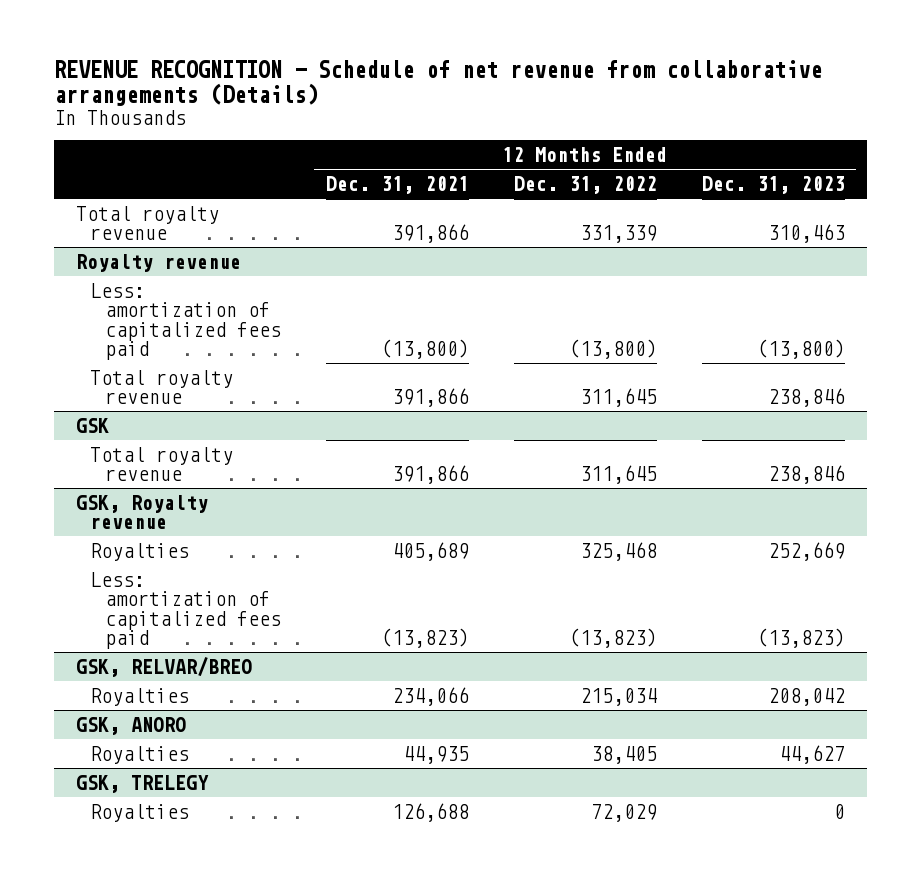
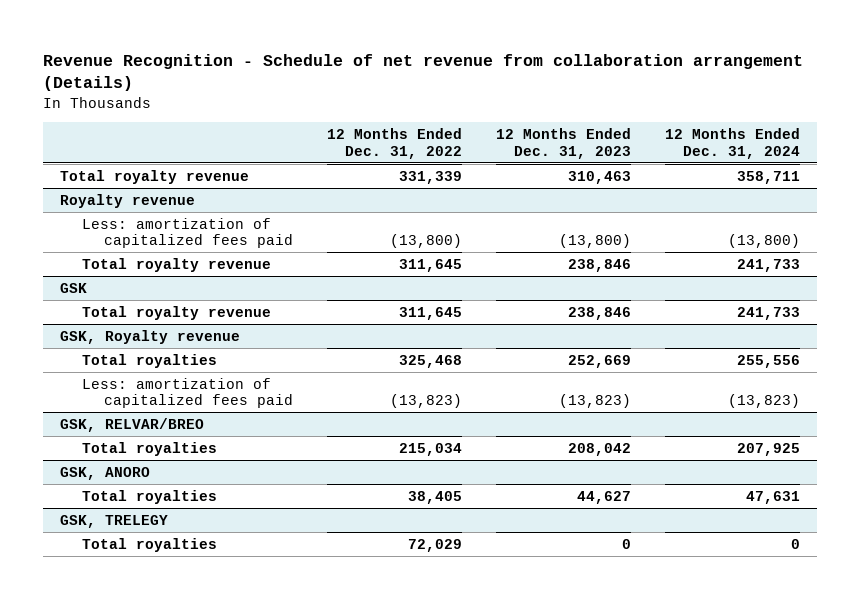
[53,60,822,107] REVENUE RECOGNITION - Schedule of net revenue from collaborative arrangements (Details) -> [43,53,804,92] Revenue Recognition - Schedule of net revenue from collaboration arrangement (Details)
[325,176,469,195] Dec. 31, 2021 -> none
none -> [665,127,801,159] 12 Months Ended Dec. 31, 2024
[90,542,190,561] Royalties -> [82,353,218,368] Total royalties
[90,687,190,706] Royalties -> [82,441,218,456] Total royalties
[90,745,190,764] Royalties -> [82,489,218,504] Total royalties
[90,803,190,822] Royalties -> [82,537,218,552] Total royalties

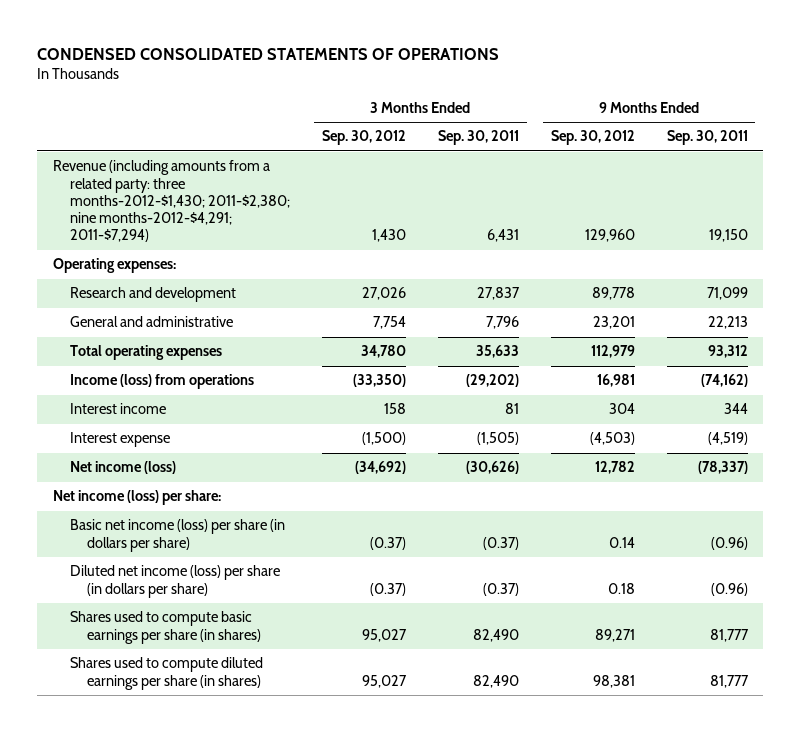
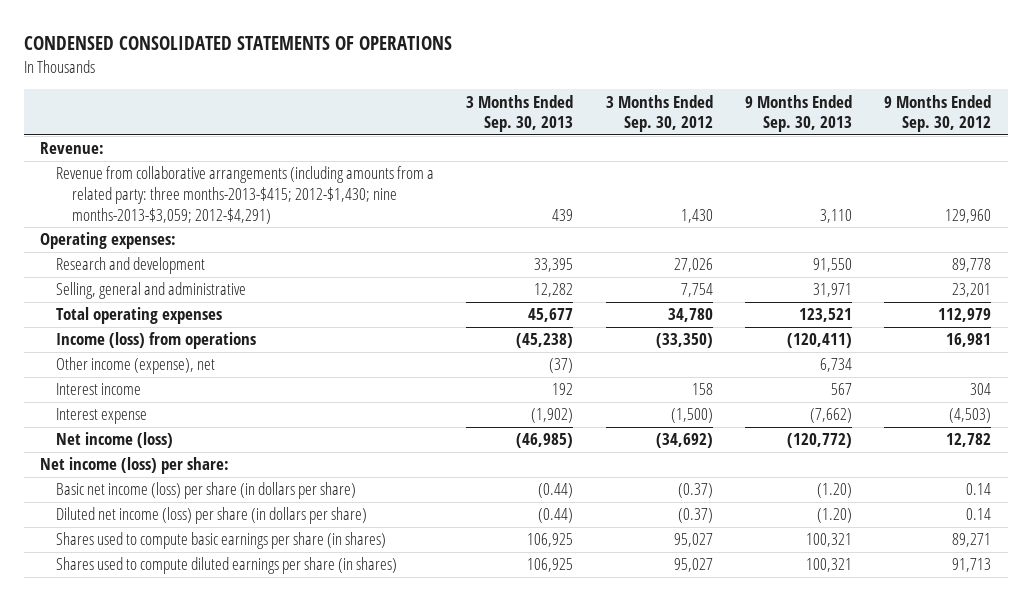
[437,130,519,146] Sep. 30, 2011 -> none
[666,130,748,146] Sep. 30, 2011 -> none
none -> [466,94,574,133] 3 Months Ended Sep. 30, 2013
none -> [745,94,853,133] 9 Months Ended Sep. 30, 2013
none -> [40,142,105,155] Revenue:
[53,160,291,243] Revenue (including amounts from a related party: three months-2012-$1,430; 2011-$2,380; nine months-2012-$4,291; 2011-$7,294) -> [55,166,434,224] Revenue from collaborative arrangements (including amounts from a related party: three months-2013-$415; 2012-$1,430; nine months-2013-$3,059; 2012-$4,291)
[70,316,234,328] General and administrative -> [55,282,246,300] Selling, general and administrative
none -> [55,357,215,375] Other income (expense), net
[607,582,635,594] 0.18 -> [966,508,992,521] 0.14
[592,674,635,688] 98,381 -> [952,558,992,573] 91,713

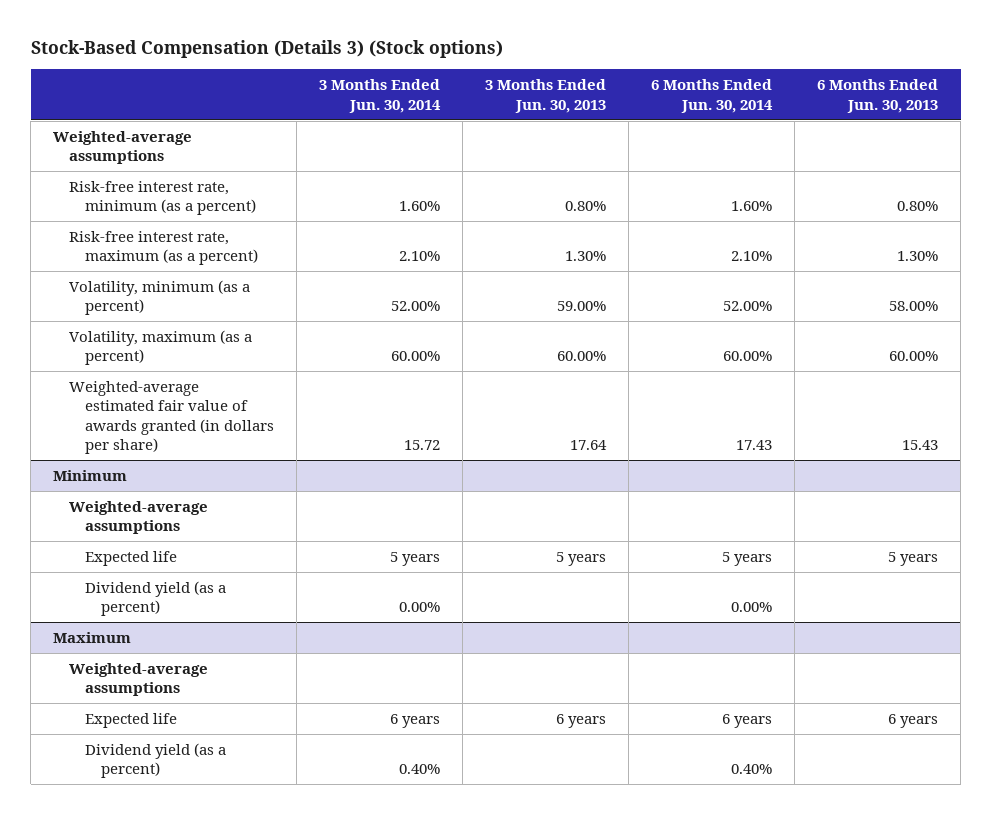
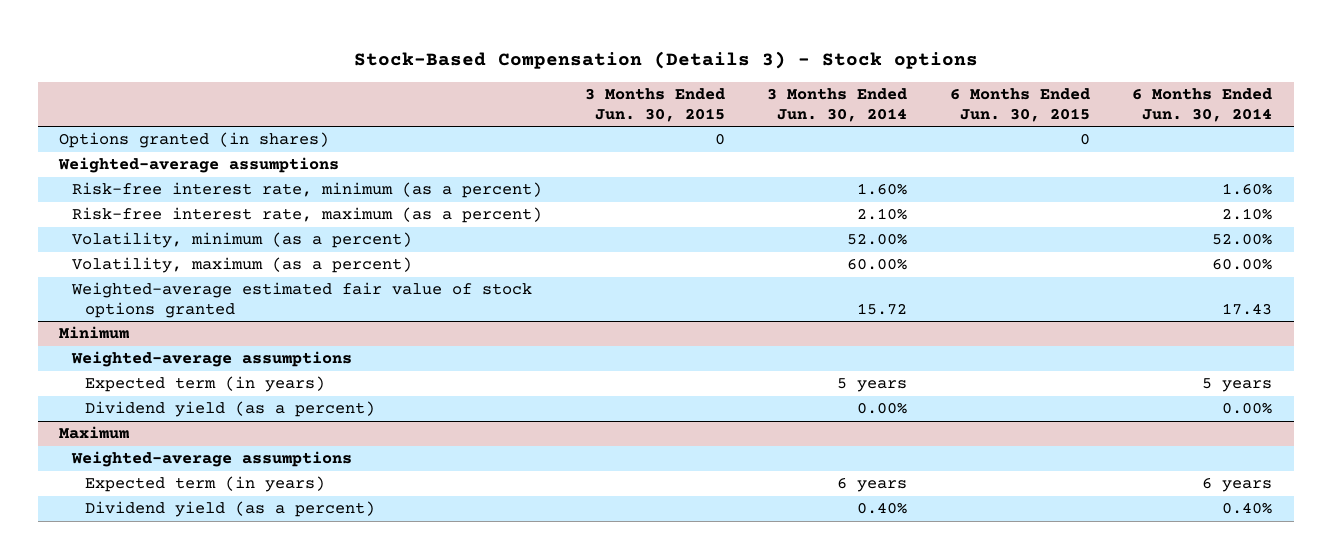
[30,40,503,59] Stock-Based Compensation (Details 3) (Stock options) -> [353,50,978,69] Stock-Based Compensation (Details 3) - Stock options
[485,79,607,113] 3 Months Ended Jun. 30, 2013 -> none
[817,79,939,113] 6 Months Ended Jun. 30, 2013 -> none
none -> [584,87,725,122] 3 Months Ended Jun. 30, 2015
none -> [949,87,1090,122] 6 Months Ended Jun. 30, 2015
none -> [59,132,330,149] Options granted (in shares)
[69,381,275,454] Weighted-average estimated fair value of awards granted (in dollars per share) -> [71,282,533,319] Weighted-average estimated fair value of stock options granted
[85,551,178,567] Expected life -> [84,376,325,393] Expected term (in years)
[85,713,178,729] Expected life -> [84,476,325,493] Expected term (in years)

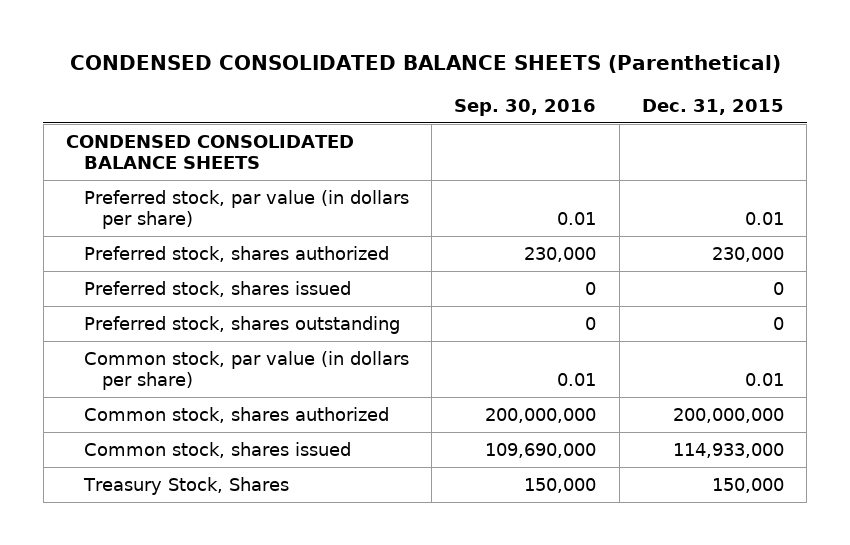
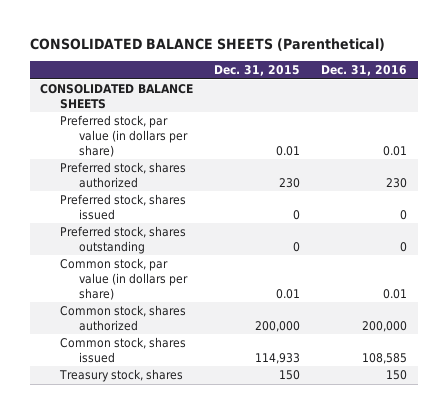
[69,55,781,74] CONDENSED CONSOLIDATED BALANCE SHEETS (Parenthetical) -> [30,37,386,51] CONSOLIDATED BALANCE SHEETS (Parenthetical)
[454,98,597,116] Sep. 30, 2016 -> none
none -> [321,65,408,77] Dec. 31, 2016
[66,134,355,170] CONDENSED CONSOLIDATED BALANCE SHEETS -> [40,84,194,109] CONSOLIDATED BALANCE SHEETS
[711,246,784,262] 230,000 -> [279,177,301,188] 230
[672,407,784,423] 200,000,000 -> [255,320,301,332] 200,000
[672,442,784,458] 114,933,000 -> [255,352,301,364] 114,933
[82,476,289,495] Treasury Stock, Shares -> [58,369,183,383] Treasury stock, shares
[711,477,784,493] 150,000 -> [279,370,301,381] 150

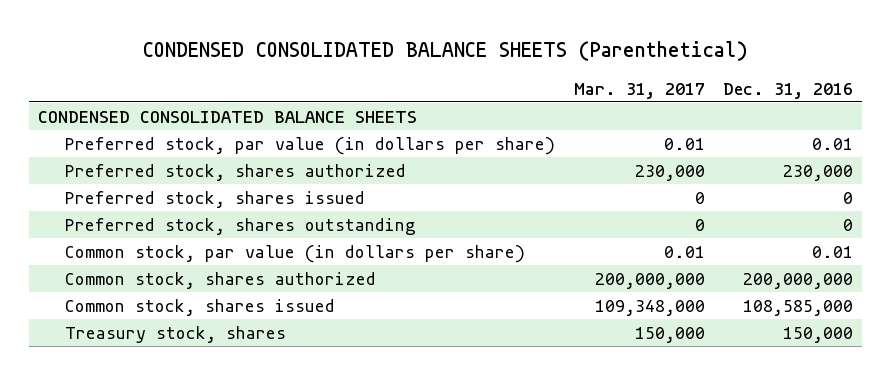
[30,37,386,51] CONSOLIDATED BALANCE SHEETS (Parenthetical) -> [142,40,748,61] CONDENSED CONSOLIDATED BALANCE SHEETS (Parenthetical)
[214,65,301,77] Dec. 31, 2015 -> none
none -> [573,82,705,99] Mar. 31, 2017
[40,84,194,109] CONSOLIDATED BALANCE SHEETS -> [38,110,418,123] CONDENSED CONSOLIDATED BALANCE SHEETS
[386,177,408,188] 230 -> [783,164,854,181] 230,000
[362,320,408,332] 200,000 -> [743,272,854,289] 200,000,000
[362,352,408,364] 108,585 -> [743,299,854,316] 108,585,000
[386,370,408,381] 150 -> [783,326,854,343] 150,000

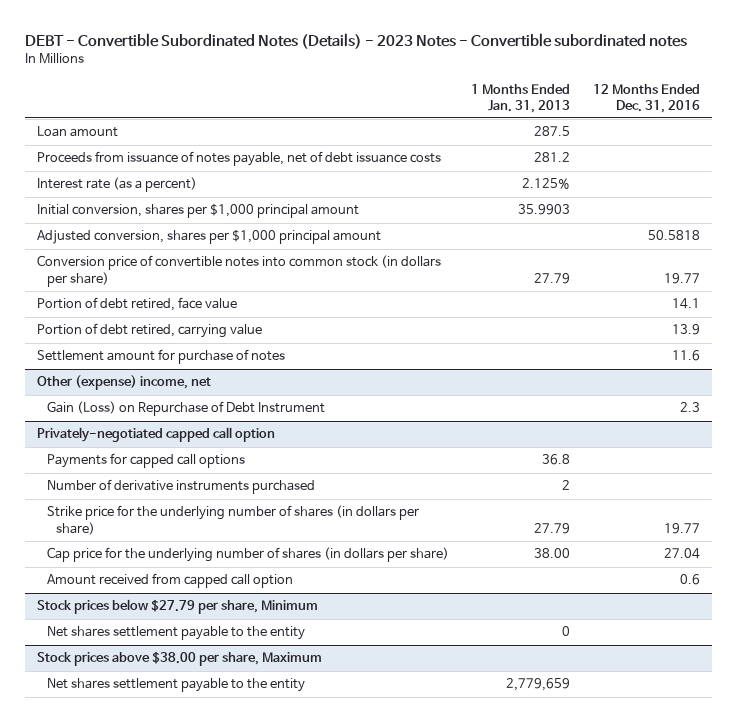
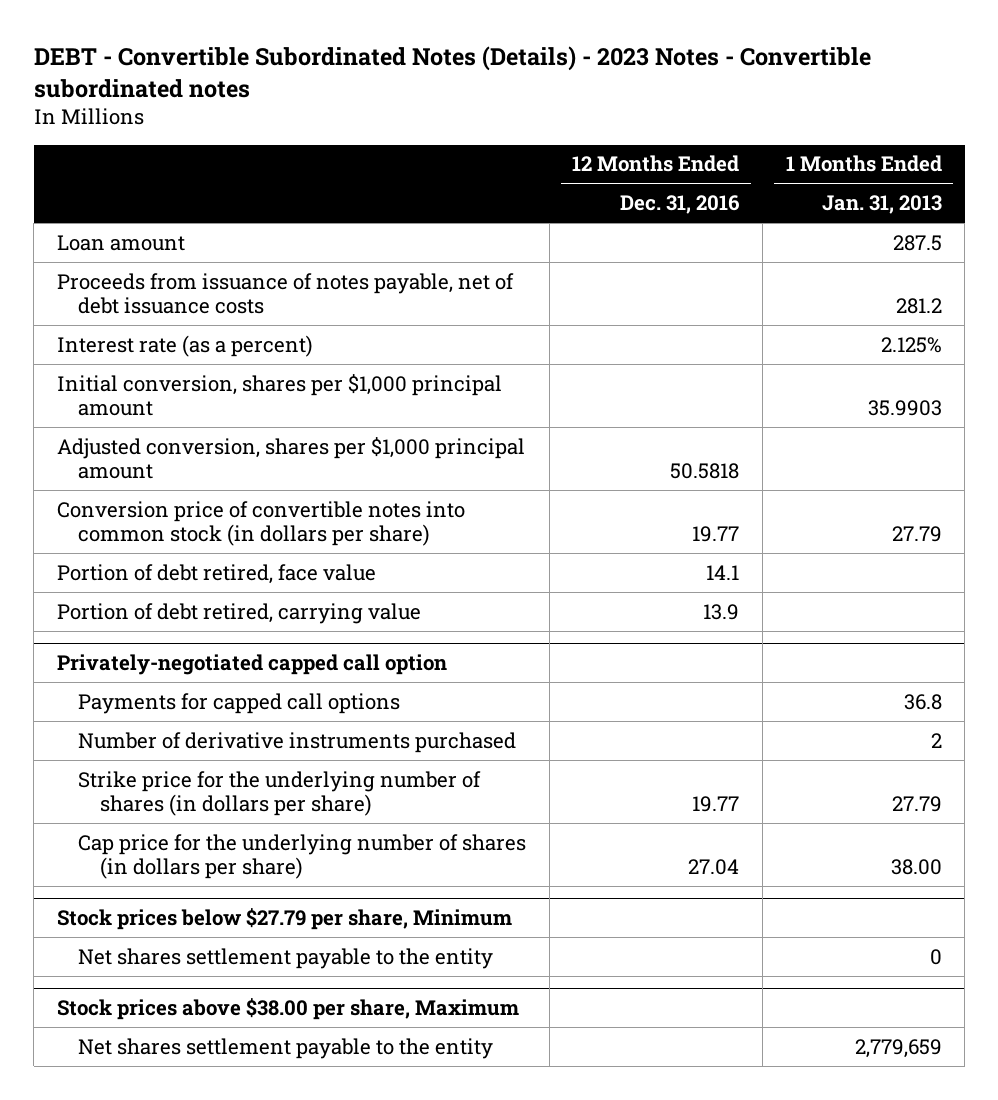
[36,349,285,365] Settlement amount for purchase of notes -> none
[36,375,211,391] Other (expense) income, net -> none
[46,401,325,417] Gain (Loss) on Repurchase of Debt Instrument -> none
[46,573,293,589] Amount received from capped call option -> none

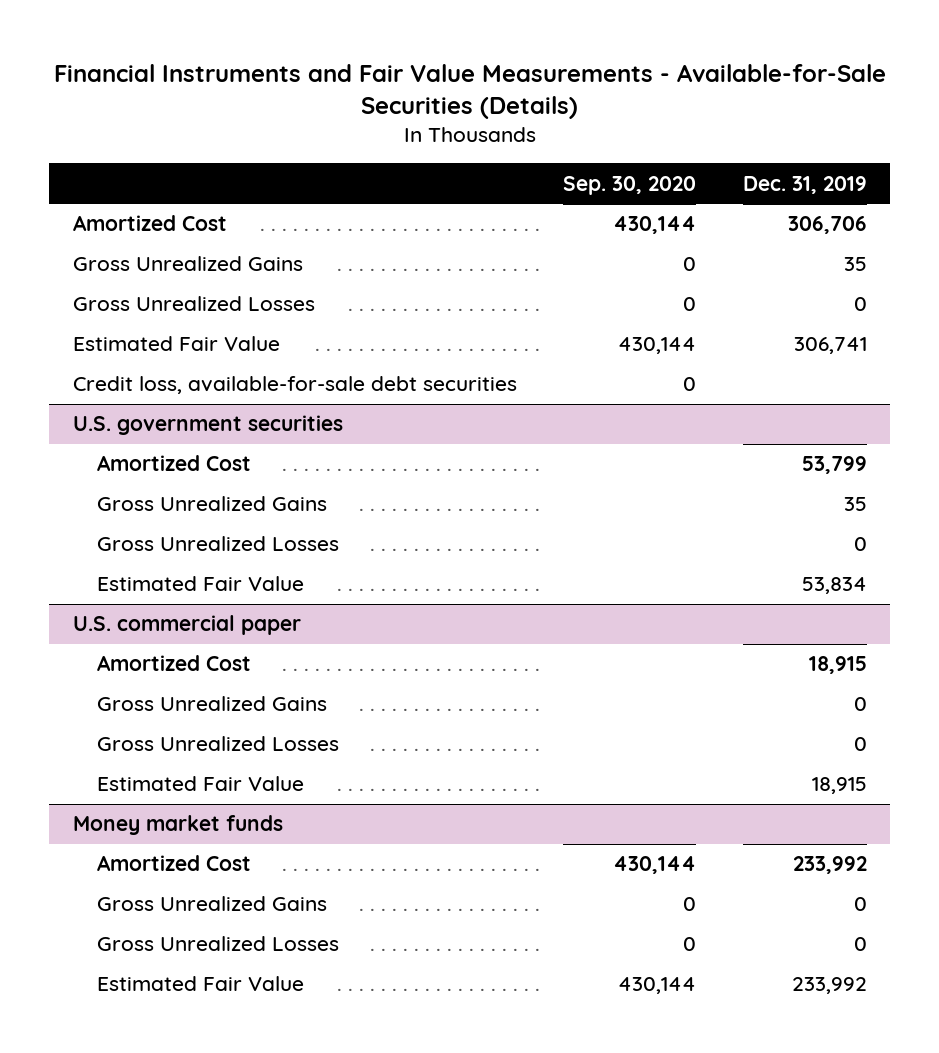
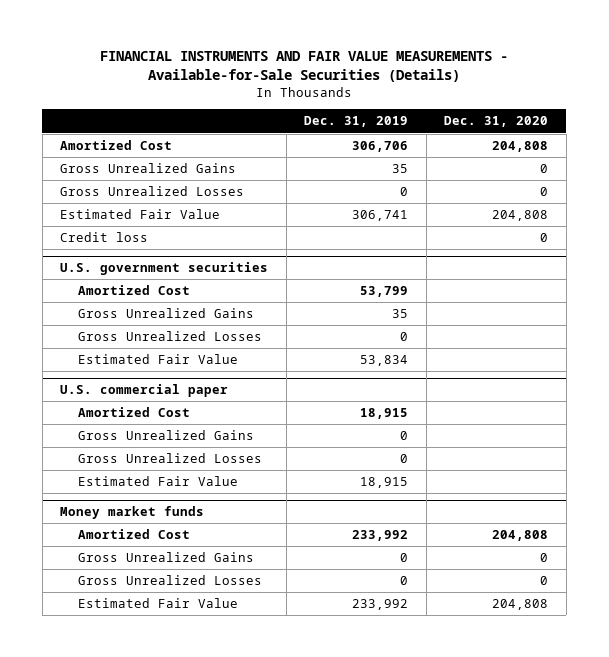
[53,63,886,120] Financial Instruments and Fair Value Measurements - Available-for-Sale Securities (Details) -> [100,51,509,83] FINANCIAL INSTRUMENTS AND FAIR VALUE MEASUREMENTS - Available-for-Sale Securities (Details)
[563,175,697,195] Sep. 30, 2020 -> none
none -> [444,116,549,128] Dec. 31, 2020
[72,376,517,395] Credit loss, available-for-sale debt securities -> [60,232,149,243] Credit loss

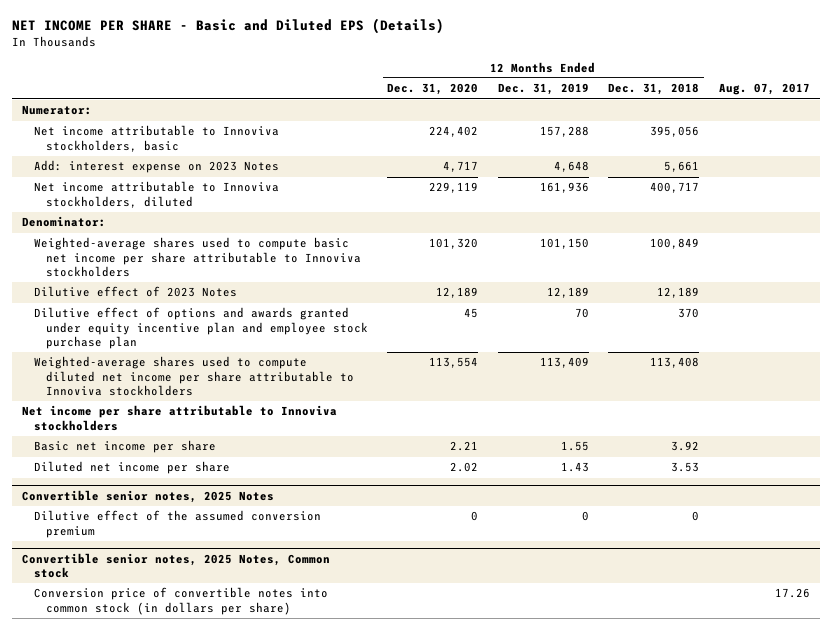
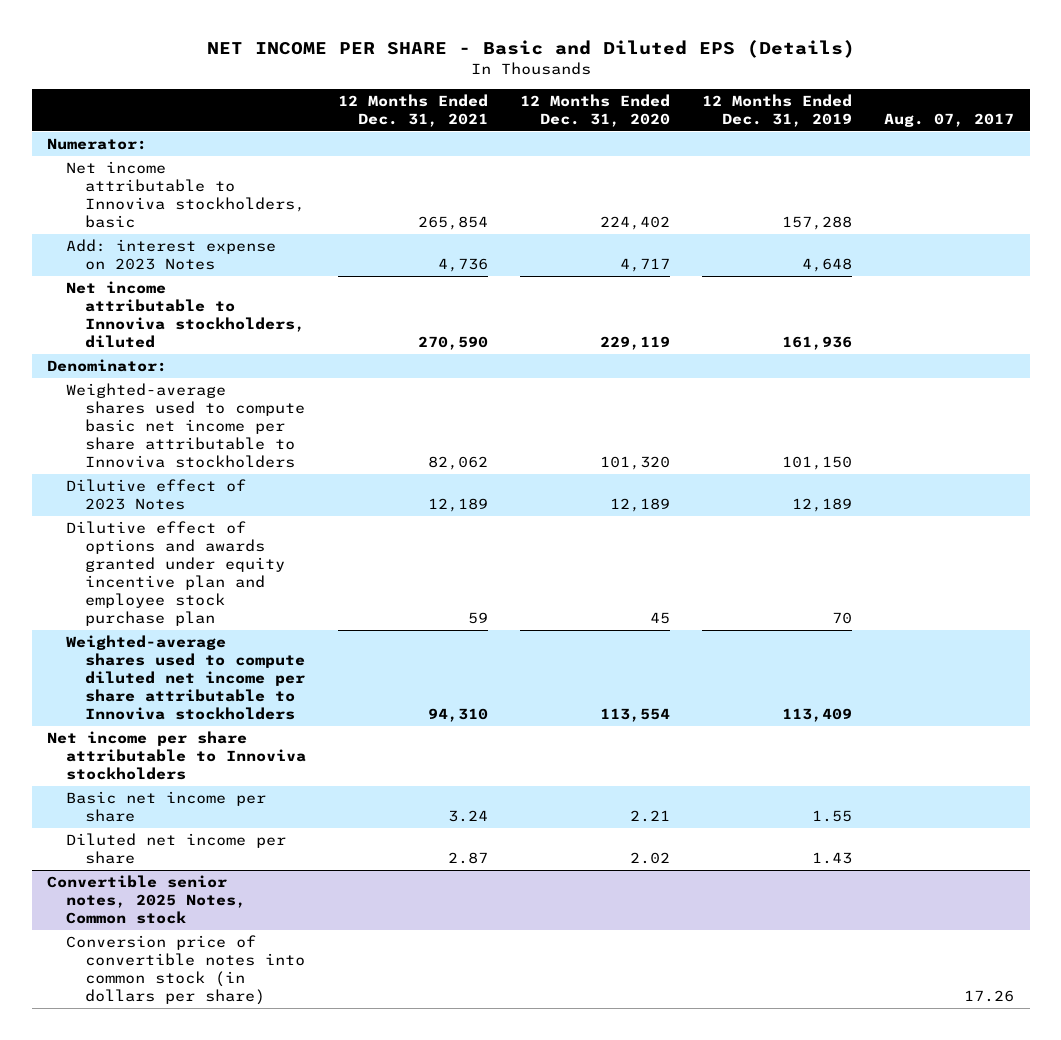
[608,83,700,96] Dec. 31, 2018 -> none
none -> [338,94,489,127] 12 Months Ended Dec. 31, 2021
[21,489,274,503] Convertible senior notes, 2025 Notes -> none
[33,510,321,538] Dilutive effect of the assumed conversion premium -> none

